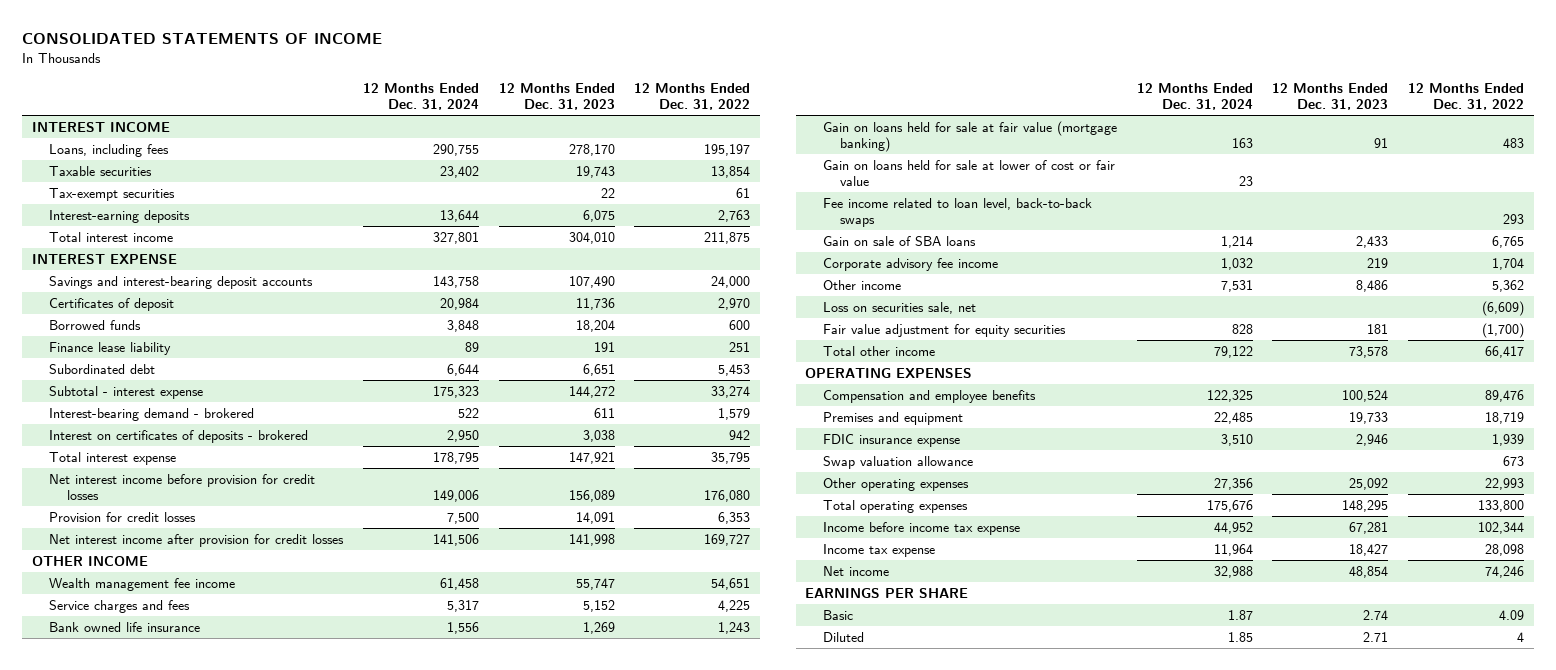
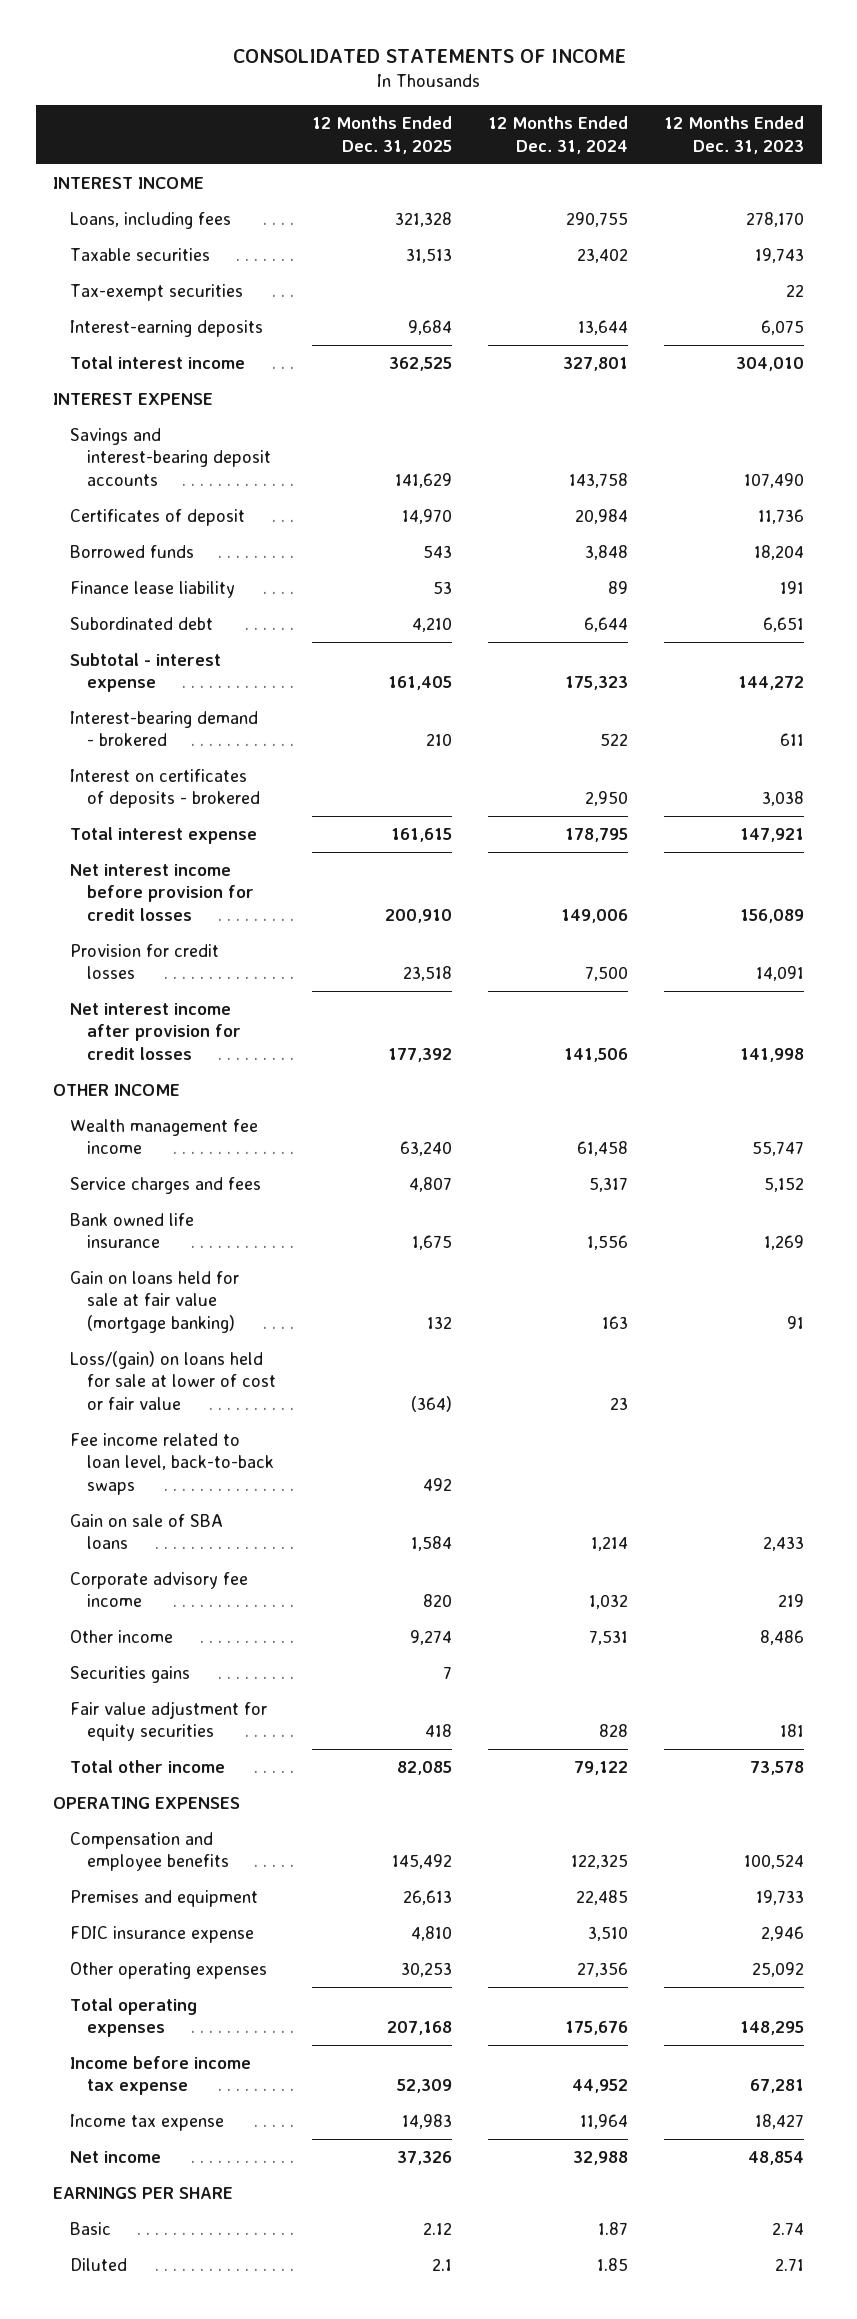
[634,82,751,111] 12 Months Ended Dec. 31, 2022 -> none
none -> [312,116,453,154] 12 Months Ended Dec. 31, 2025
[822,159,1115,187] Gain on loans held for sale at lower of cost or fair value -> [70,1351,277,1410] Loss/(gain) on loans held for sale at lower of cost or fair value
[822,301,976,314] Loss on securities sale, net -> [70,1666,191,1684] Securities gains
[822,455,973,469] Swap valuation allowance -> none

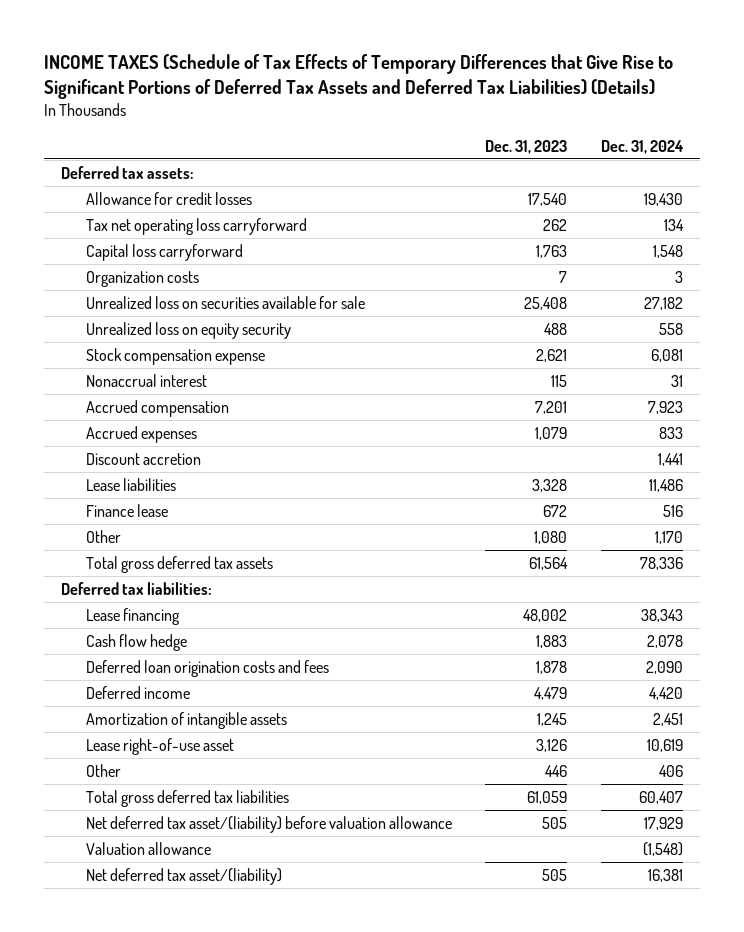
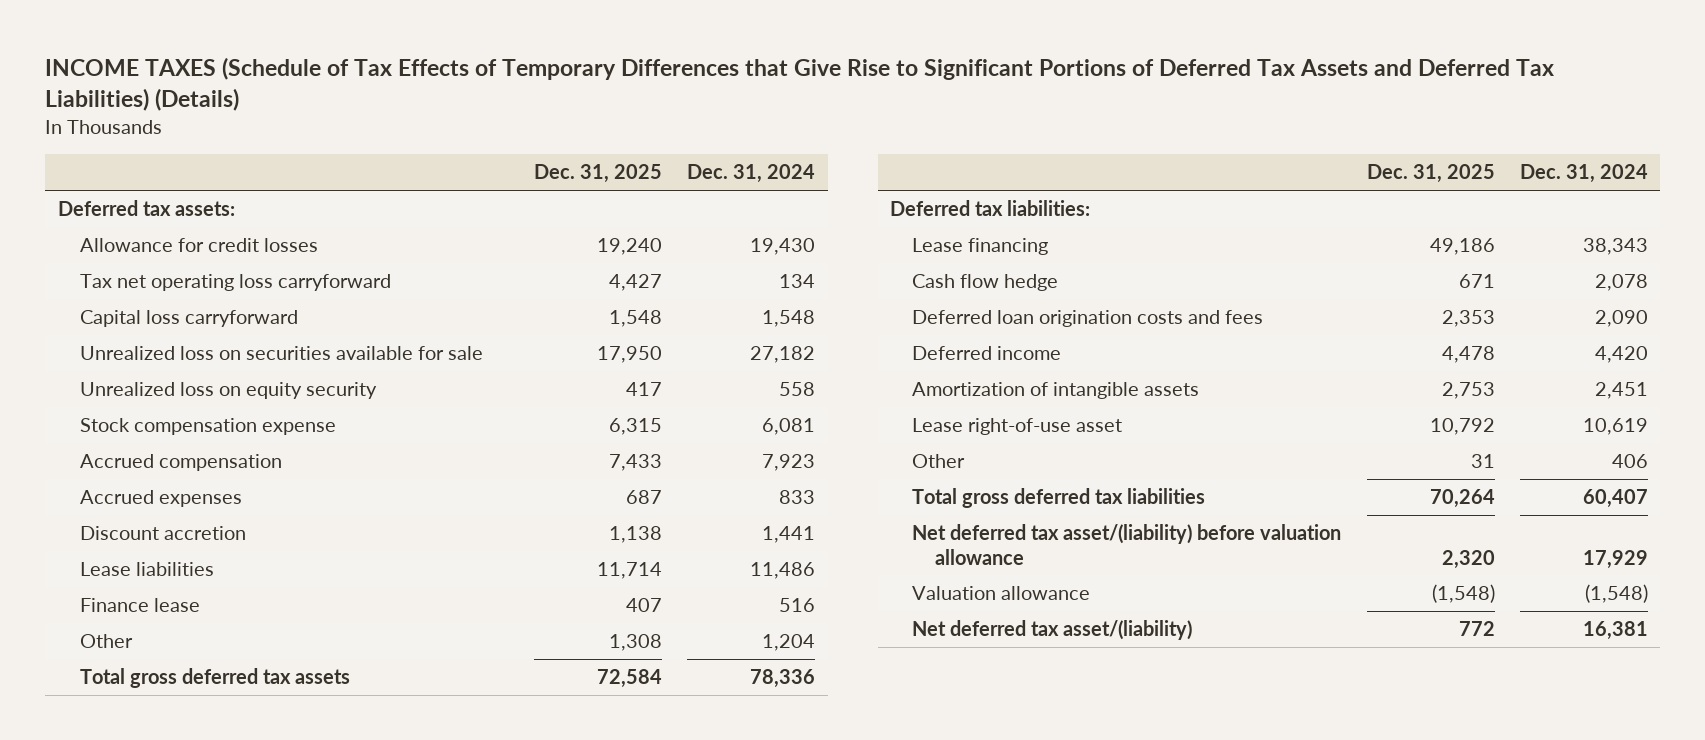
[485,139,568,154] Dec. 31, 2023 -> none
none -> [533,164,662,184] Dec. 31, 2025
[85,271,199,288] Organization costs -> none
[85,374,207,388] Nonaccrual interest -> none
[655,531,684,545] 1,170 -> [761,634,815,652] 1,204

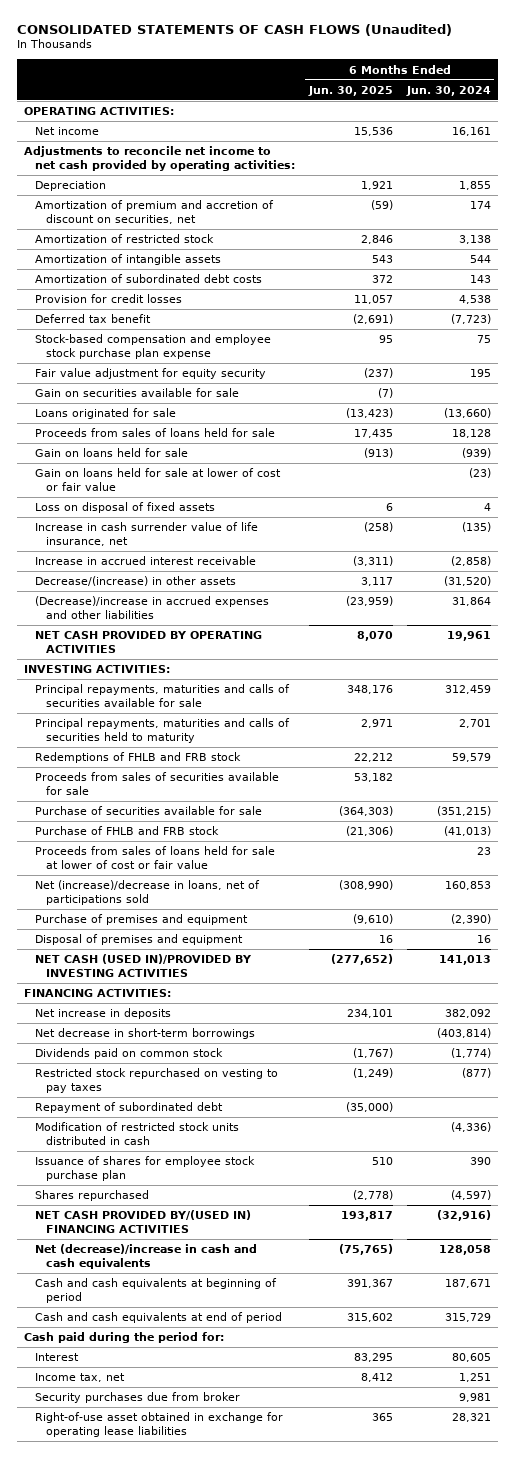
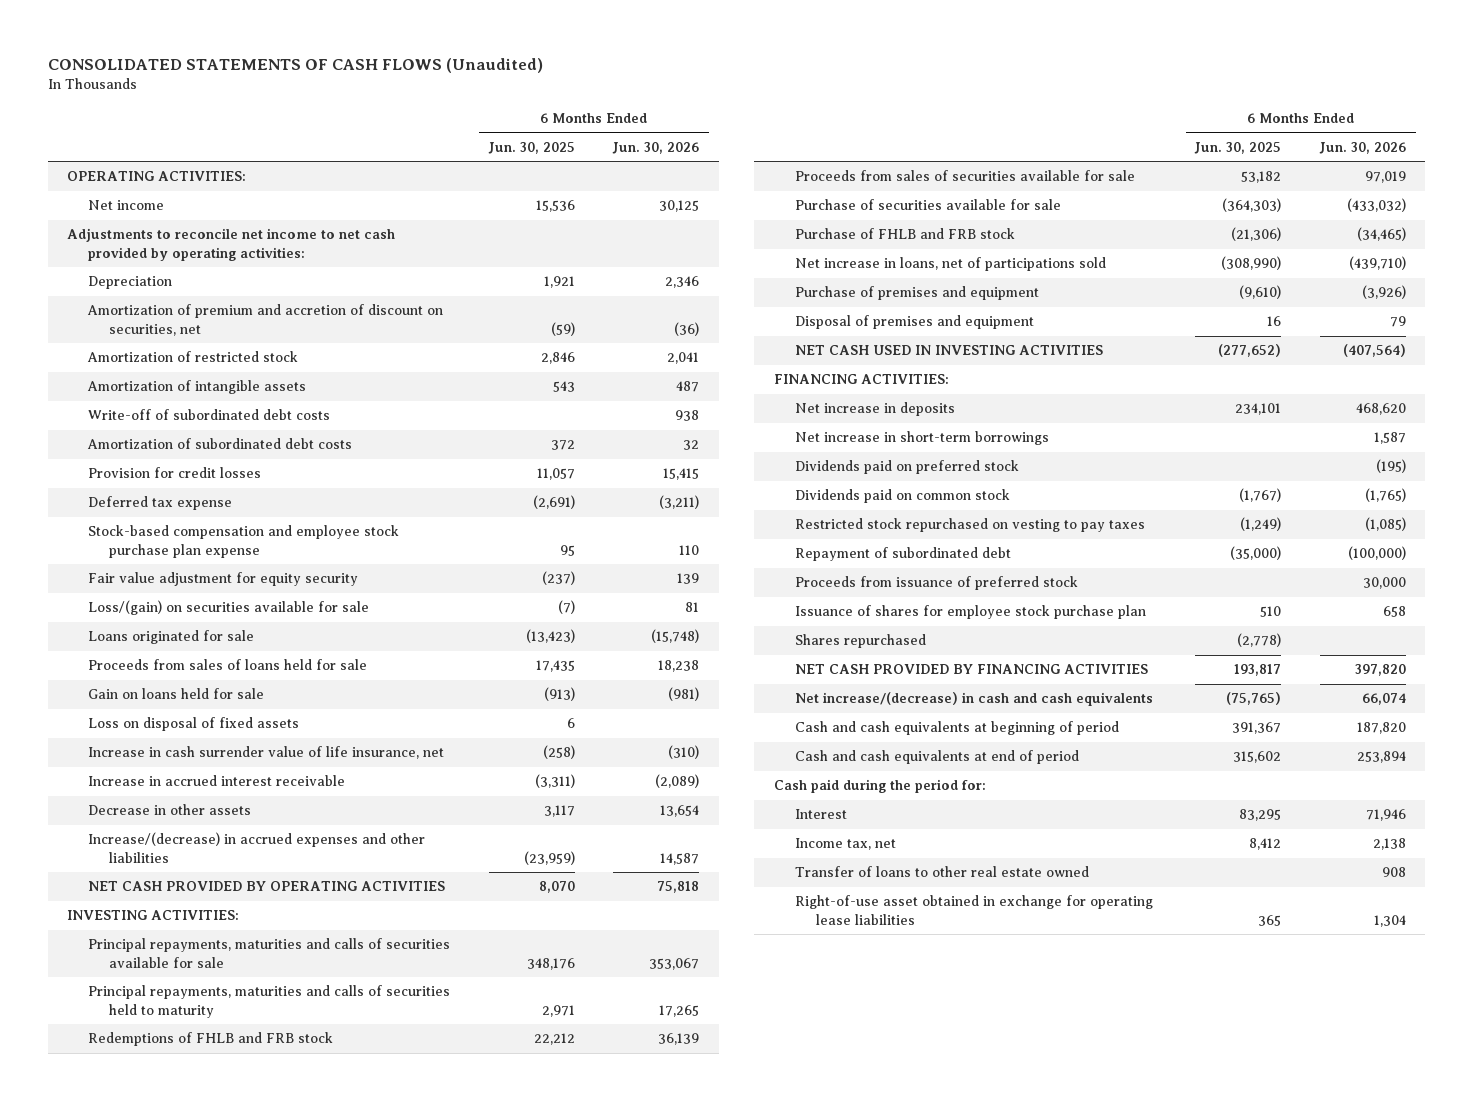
[405,85,491,96] Jun. 30, 2024 -> none
none -> [612,141,700,154] Jun. 30, 2026
none -> [88,409,331,421] Write-off of subordinated debt costs
[34,314,151,324] Deferred tax benefit -> [88,496,233,511] Deferred tax expense
[34,388,239,398] Gain on securities available for sale -> [88,600,370,616] Loss/(gain) on securities available for sale
[34,468,281,491] Gain on loans held for sale at lower of cost or fair value -> none
[34,576,236,587] Decrease/(increase) in other assets -> [88,804,252,816] Decrease in other assets
[34,596,269,619] (Decrease)/increase in accrued expenses and other liabilities -> [88,832,426,863] Increase/(decrease) in accrued expenses and other liabilities
[34,846,275,869] Proceeds from sales of loans held for sale at lower of cost or fair value -> none
[34,880,260,905] Net (increase)/decrease in loans, net of participations sold -> [794,257,1106,272] Net increase in loans, net of participations sold
[34,954,252,977] NET CASH (USED IN)/PROVIDED BY INVESTING ACTIVITIES -> [794,345,1103,356] NET CASH USED IN INVESTING ACTIVITIES
[34,1028,255,1040] Net decrease in short-term borrowings -> [794,431,1049,446] Net increase in short-term borrowings
none -> [794,460,1019,475] Dividends paid on preferred stock
[34,1122,239,1145] Modification of restricted stock units distributed in cash -> none
none -> [794,576,1078,591] Proceeds from issuance of preferred stock
[34,1210,251,1233] NET CASH PROVIDED BY/(USED IN) FINANCING ACTIVITIES -> [794,664,1148,675] NET CASH PROVIDED BY FINANCING ACTIVITIES
[34,1244,257,1269] Net (decrease)/increase in cash and cash equivalents -> [794,692,1153,707] Net increase/(decrease) in cash and cash equivalents
[34,1392,240,1404] Security purchases due from broker -> none
none -> [794,866,1089,878] Transfer of loans to other real estate owned

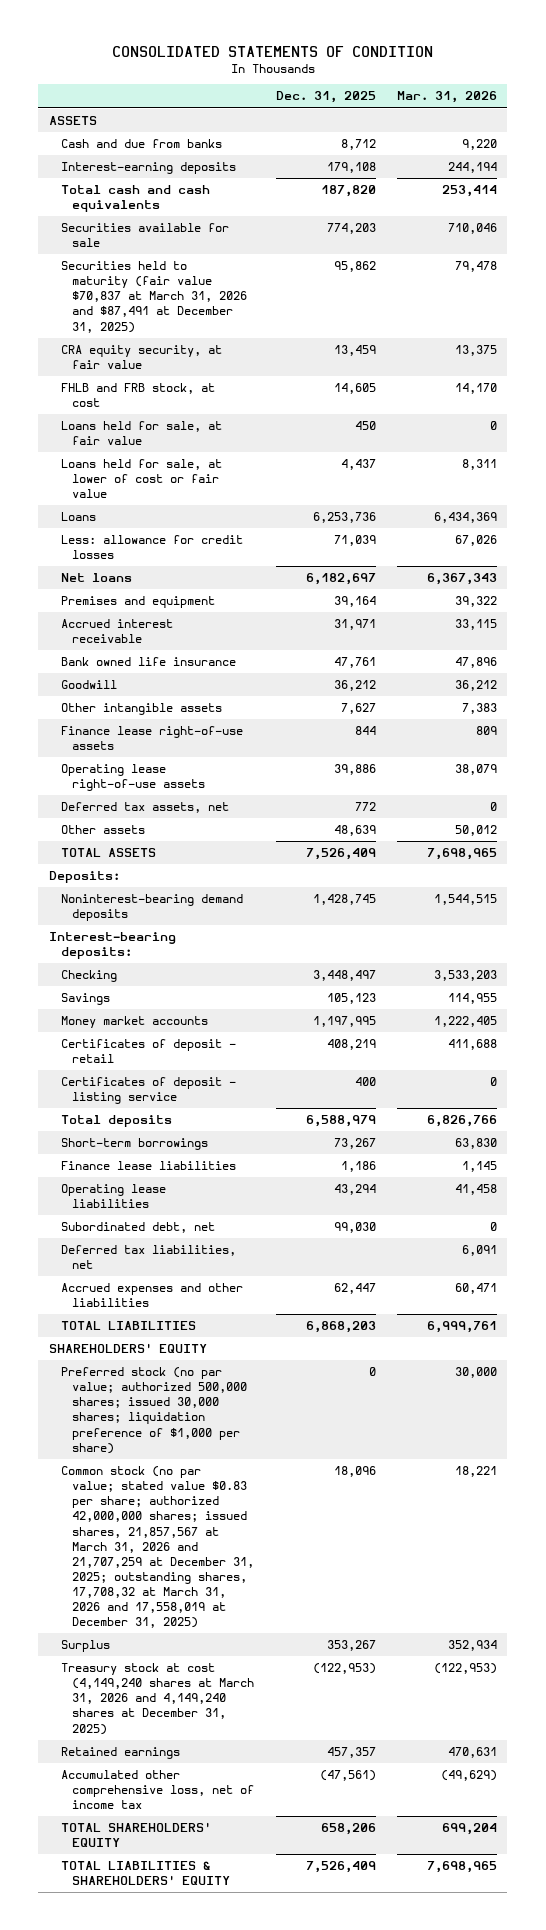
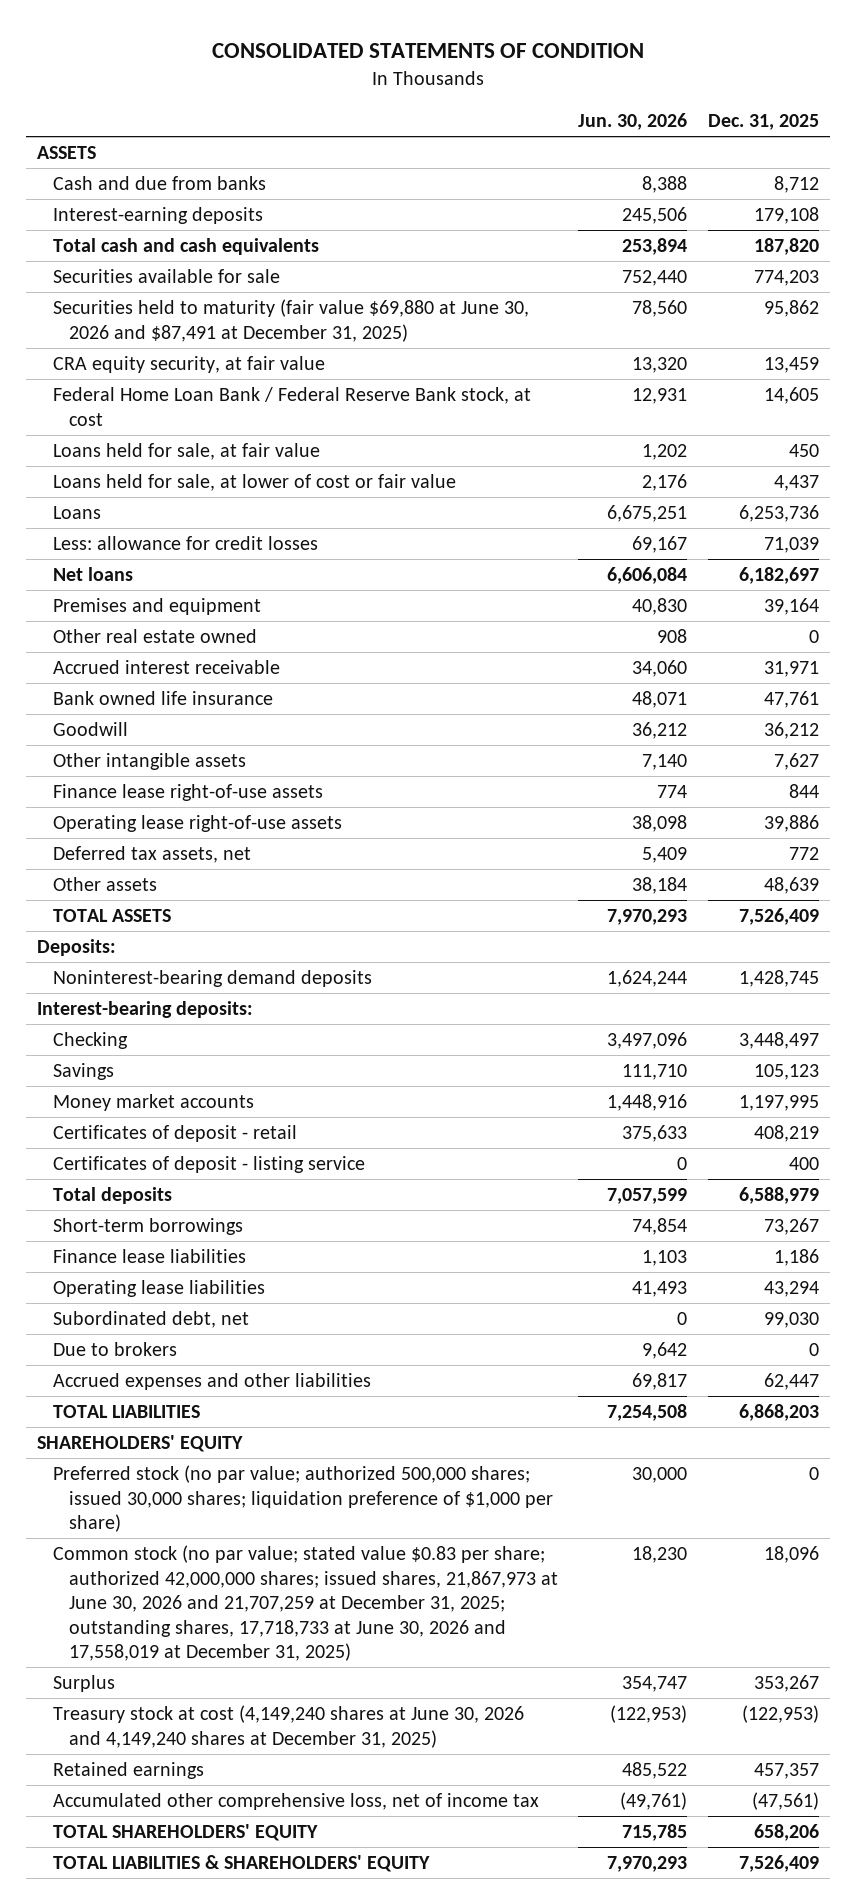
[396,91,497,104] Mar. 31, 2026 -> none
none -> [578,112,688,130] Jun. 30, 2026
[60,261,248,333] Securities held to maturity (fair value $70,837 at March 31, 2026 and $87,491 at December 31, 2025) -> [52,299,529,342] Securities held to maturity (fair value $69,880 at June 30, 2026 and $87,491 at December 31, 2025)
[60,383,215,408] FHLB and FRB stock, at cost -> [52,387,531,426] Federal Home Loan Bank / Federal Reserve Bank stock, at cost
none -> [52,629,257,644] Other real estate owned
[60,1245,236,1270] Deferred tax liabilities, net -> none
none -> [52,1342,177,1357] Due to brokers
[60,1466,255,1629] Common stock (no par value; stated value $0.83 per share; authorized 42,000,000 shares; issued shares, 21,857,567 at March 31, 2026 and 21,707,259 at December 31, 2025; outstanding shares, 17,708,32 at March 31, 2026 and 17,558,019 at December 31, 2025) -> [52,1545,558,1662] Common stock (no par value; stated value $0.83 per share; authorized 42,000,000 shares; issued shares, 21,867,973 at June 30, 2026 and 21,707,259 at December 31, 2025; outstanding shares, 17,718,733 at June 30, 2026 and 17,558,019 at December 31, 2025)
[60,1663,255,1735] Treasury stock at cost (4,149,240 shares at March 31, 2026 and 4,149,240 shares at December 31, 2025) -> [52,1705,524,1748] Treasury stock at cost (4,149,240 shares at June 30, 2026 and 4,149,240 shares at December 31, 2025)

